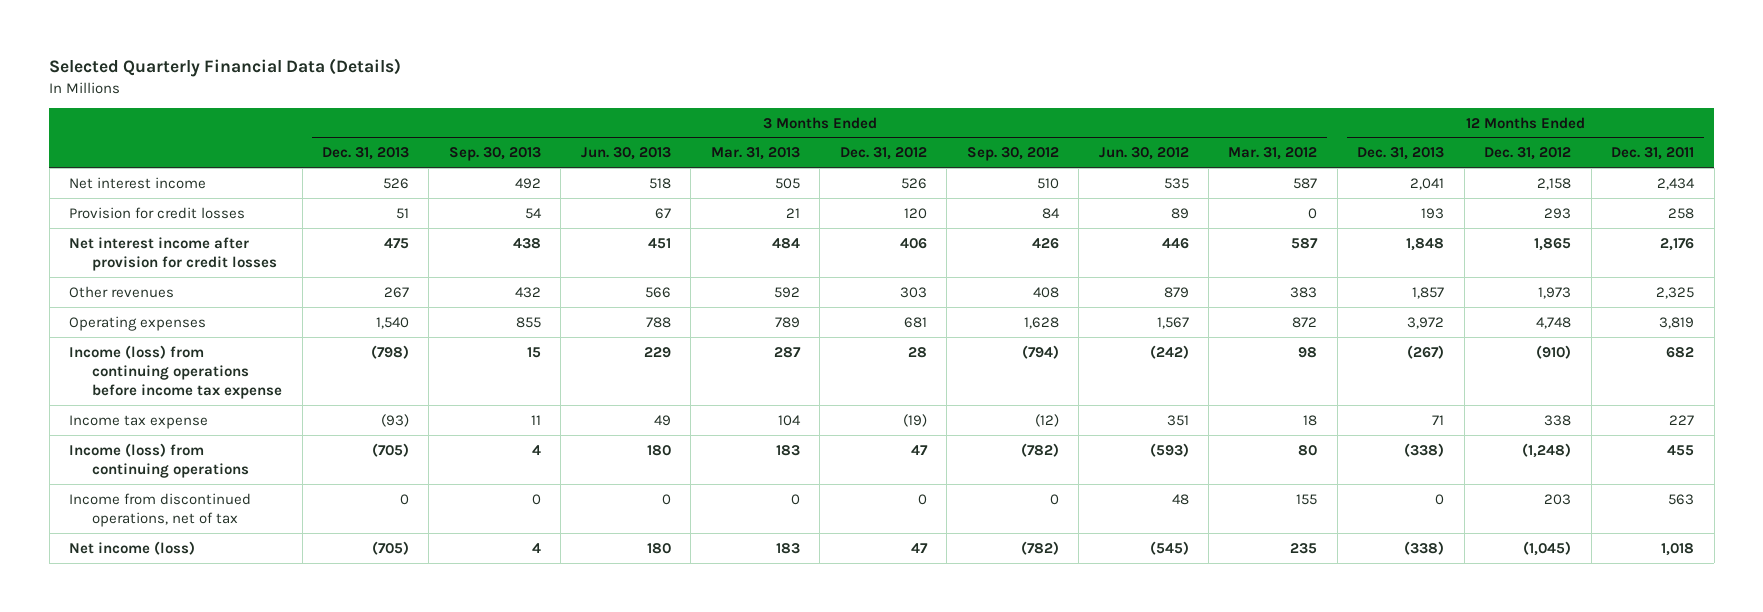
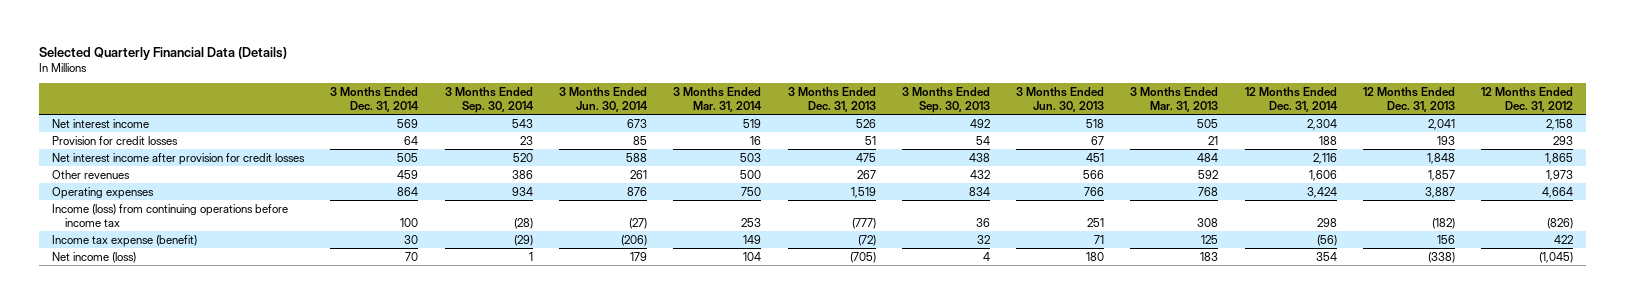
[839,147,927,161] Dec. 31, 2012 -> none
[966,147,1059,162] Sep. 30, 2012 -> none
[1098,147,1189,161] Jun. 30, 2012 -> none
[1228,147,1318,161] Mar. 31, 2012 -> none
[1611,147,1695,161] Dec. 31, 2011 -> none
none -> [330,86,420,112] 3 Months Ended Dec. 31, 2014
none -> [444,86,534,113] 3 Months Ended Sep. 30, 2014
none -> [558,86,648,112] 3 Months Ended Jun. 30, 2014
none -> [673,86,763,112] 3 Months Ended Mar. 31, 2014
none -> [1244,86,1338,112] 12 Months Ended Dec. 31, 2014
[68,442,250,478] Income (loss) from continuing operations -> none
[68,492,251,527] Income from discontinued operations, net of tax -> none
[375,316,409,329] 1,540 -> [850,186,876,198] 1,519
[515,316,541,328] 855 -> [968,186,990,196] 834
[645,316,671,328] 788 -> [1084,186,1105,196] 766
[774,316,800,328] 789 -> [1198,186,1219,196] 768
[1407,316,1445,329] 3,972 -> [1424,186,1455,198] 3,887
[1536,316,1572,329] 4,748 -> [1542,186,1574,198] 4,664
[68,344,283,399] Income (loss) from continuing operations before income tax expense -> [52,203,289,227] Income (loss) from continuing operations before income tax
[370,344,409,359] (798) -> [851,217,876,229] (777)
[526,346,541,358] 15 -> [975,217,990,227] 36
[643,346,671,358] 229 -> [1087,217,1105,227] 251
[773,346,801,358] 287 -> [1197,217,1219,227] 308
[1407,344,1445,359] (267) -> [1431,217,1455,229] (182)
[1536,344,1572,359] (910) -> [1547,217,1574,229] (826)
[68,414,208,429] Income tax expense -> [52,234,198,247] Income tax expense (benefit)
[380,413,409,427] (93) -> [857,234,876,246] (72)
[530,414,541,425] 11 -> [976,234,990,244] 32
[653,414,671,426] 49 -> [1094,234,1105,244] 71
[777,414,801,426] 104 -> [1201,234,1219,244] 125
[1432,414,1445,425] 71 -> [1436,234,1455,244] 156
[1544,414,1572,426] 338 -> [1554,234,1574,244] 422

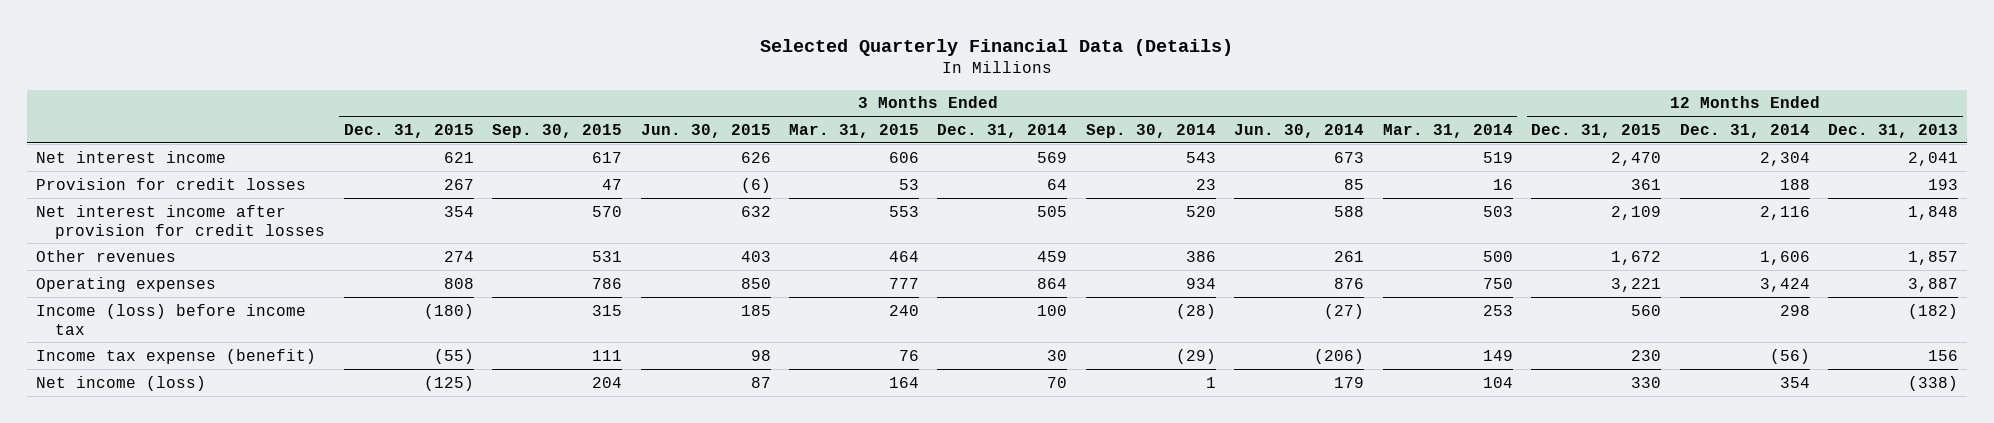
[787,86,876,112] 3 Months Ended Dec. 31, 2013 -> none
[901,86,990,113] 3 Months Ended Sep. 30, 2013 -> none
[1016,86,1105,112] 3 Months Ended Jun. 30, 2013 -> none
[1130,86,1219,112] 3 Months Ended Mar. 31, 2013 -> none
[1481,86,1574,112] 12 Months Ended Dec. 31, 2012 -> none
none -> [343,123,474,138] Dec. 31, 2015
none -> [492,123,623,138] Sep. 30, 2015
none -> [640,123,771,138] Jun. 30, 2015
none -> [789,123,920,138] Mar. 31, 2015
none -> [1531,123,1662,138] Dec. 31, 2015
[52,203,289,227] Income (loss) from continuing operations before income tax -> [35,303,306,335] Income (loss) before income tax

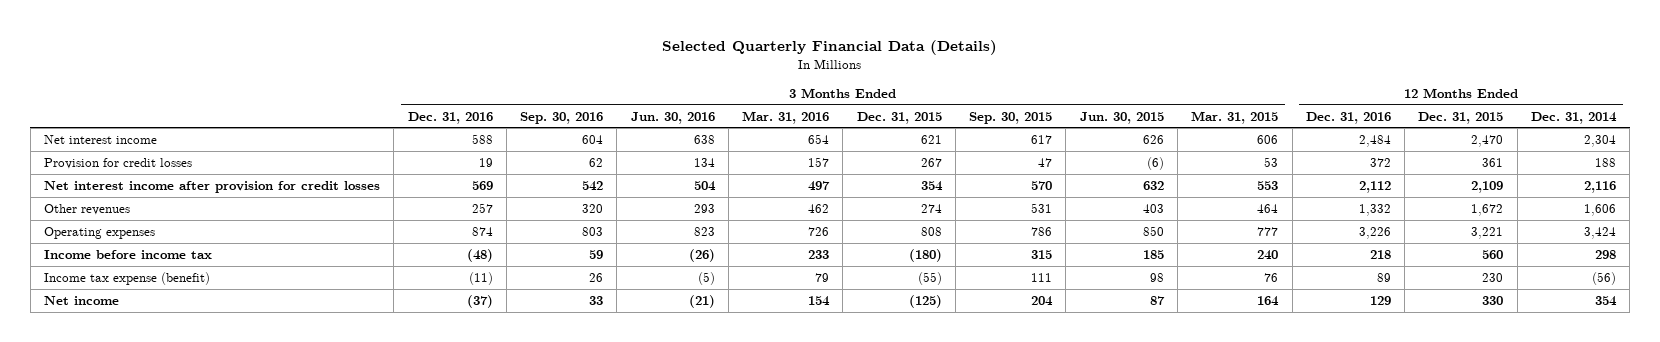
[937,123,1068,138] Dec. 31, 2014 -> none
[1085,123,1216,138] Sep. 30, 2014 -> none
[1234,123,1365,138] Jun. 30, 2014 -> none
[1382,123,1513,138] Mar. 31, 2014 -> none
[1828,123,1959,138] Dec. 31, 2013 -> none
none -> [407,111,493,124] Dec. 31, 2016
none -> [520,111,604,124] Sep. 30, 2016
none -> [630,111,715,124] Jun. 30, 2016
none -> [742,110,830,124] Mar. 31, 2016
none -> [1305,111,1391,124] Dec. 31, 2016
[35,303,306,335] Income (loss) before income tax -> [44,249,213,259] Income before income tax
[35,375,206,391] Net income (loss) -> [44,295,120,305] Net income

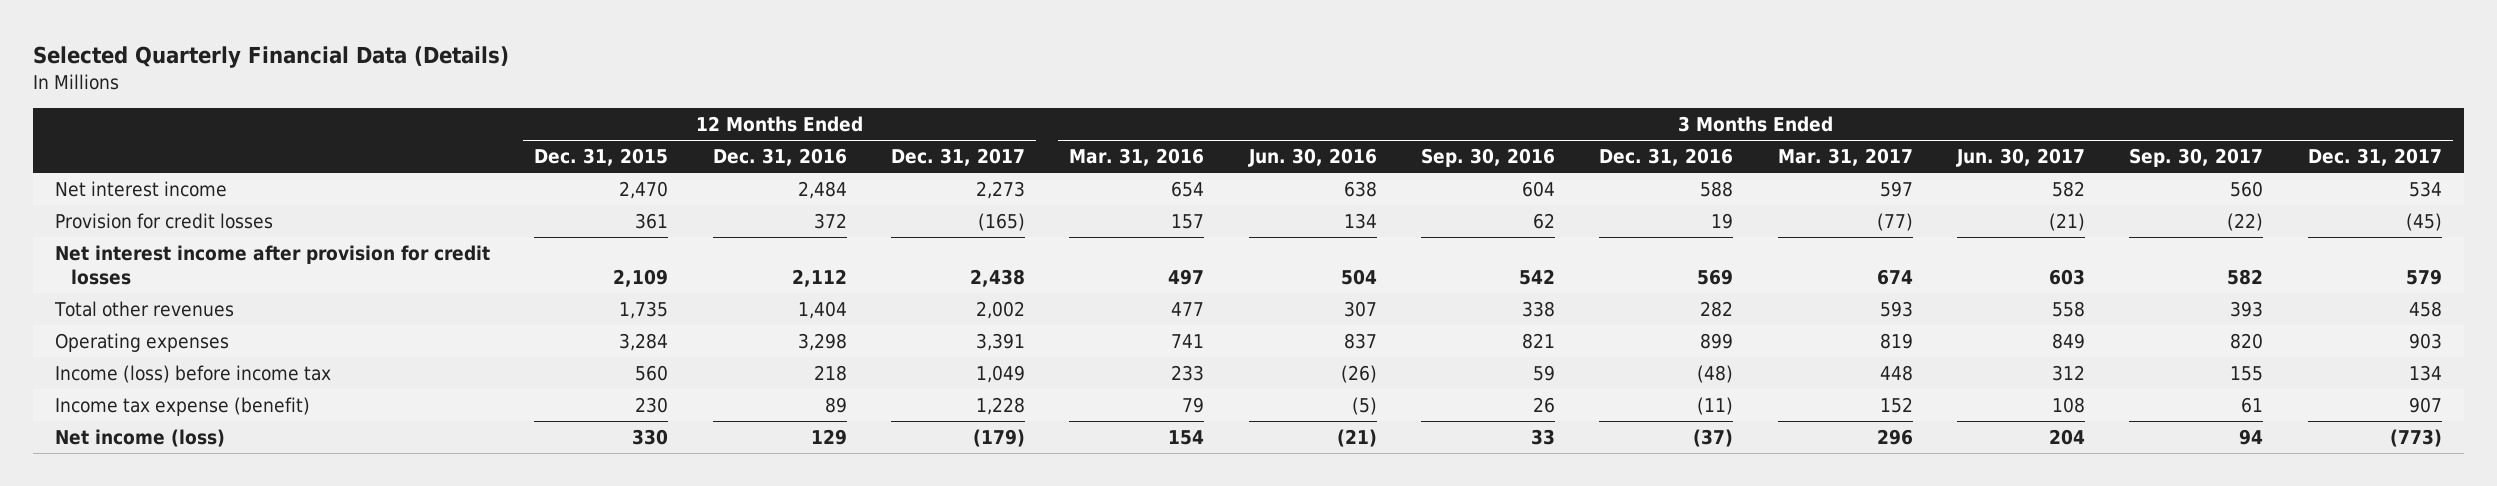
[856,111,942,124] Dec. 31, 2015 -> none
[969,111,1053,124] Sep. 30, 2015 -> none
[1079,111,1164,124] Jun. 30, 2015 -> none
[1191,110,1279,124] Mar. 31, 2015 -> none
[1530,111,1617,124] Dec. 31, 2014 -> none
none -> [891,148,1026,167] Dec. 31, 2017
none -> [1777,148,1913,167] Mar. 31, 2017
none -> [1956,148,2086,168] Jun. 30, 2017
none -> [2129,148,2264,168] Sep. 30, 2017
none -> [2307,148,2442,167] Dec. 31, 2017
[44,203,131,215] Other revenues -> [54,301,235,318] Total other revenues
[471,202,493,213] 257 -> [1700,301,1734,318] 282
[582,203,604,213] 320 -> [1522,301,1556,318] 338
[693,203,715,213] 293 -> [1343,301,1377,318] 307
[808,203,830,213] 462 -> [1171,302,1205,317] 477
[1358,203,1391,216] 1,332 -> [797,301,847,320] 1,404
[1471,203,1504,216] 1,672 -> [619,301,669,320] 1,735
[471,226,493,236] 874 -> [1700,333,1734,350] 899
[582,226,604,236] 803 -> [1522,333,1556,350] 821
[693,226,715,236] 823 -> [1343,333,1377,350] 837
[808,226,830,236] 726 -> [1171,334,1205,349] 741
[1358,226,1391,239] 3,226 -> [797,333,847,352] 3,298
[1471,226,1504,239] 3,221 -> [619,333,669,352] 3,284
[44,249,213,259] Income before income tax -> [55,365,332,384] Income (loss) before income tax
[44,295,120,305] Net income -> [55,429,226,448] Net income (loss)

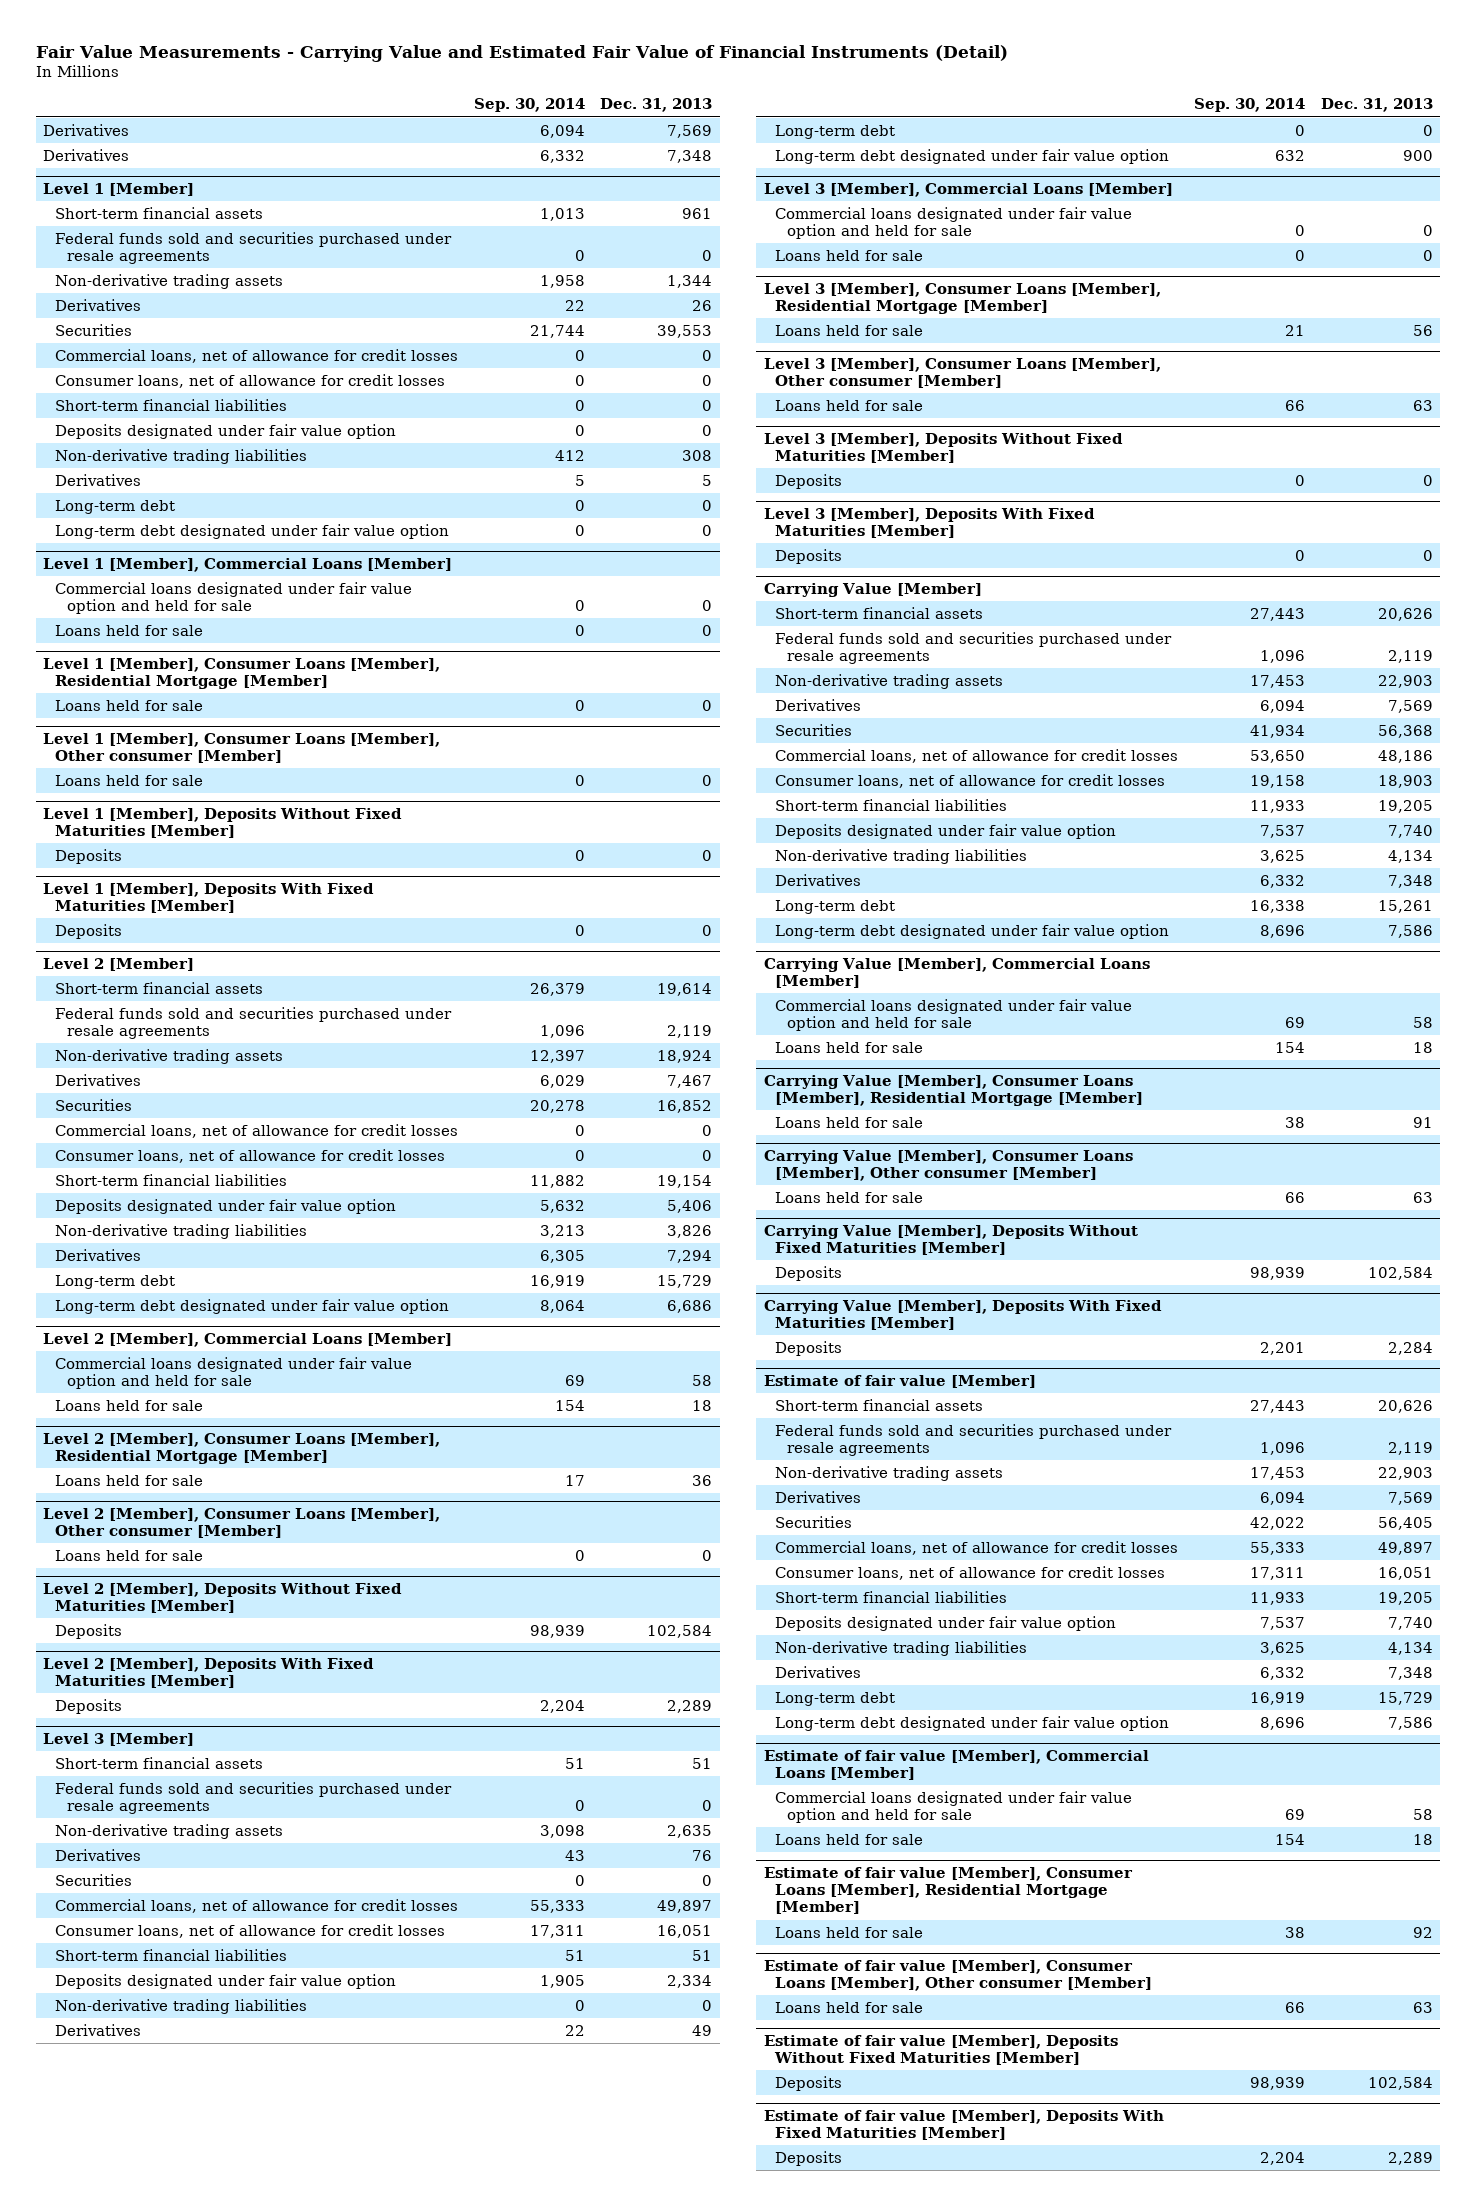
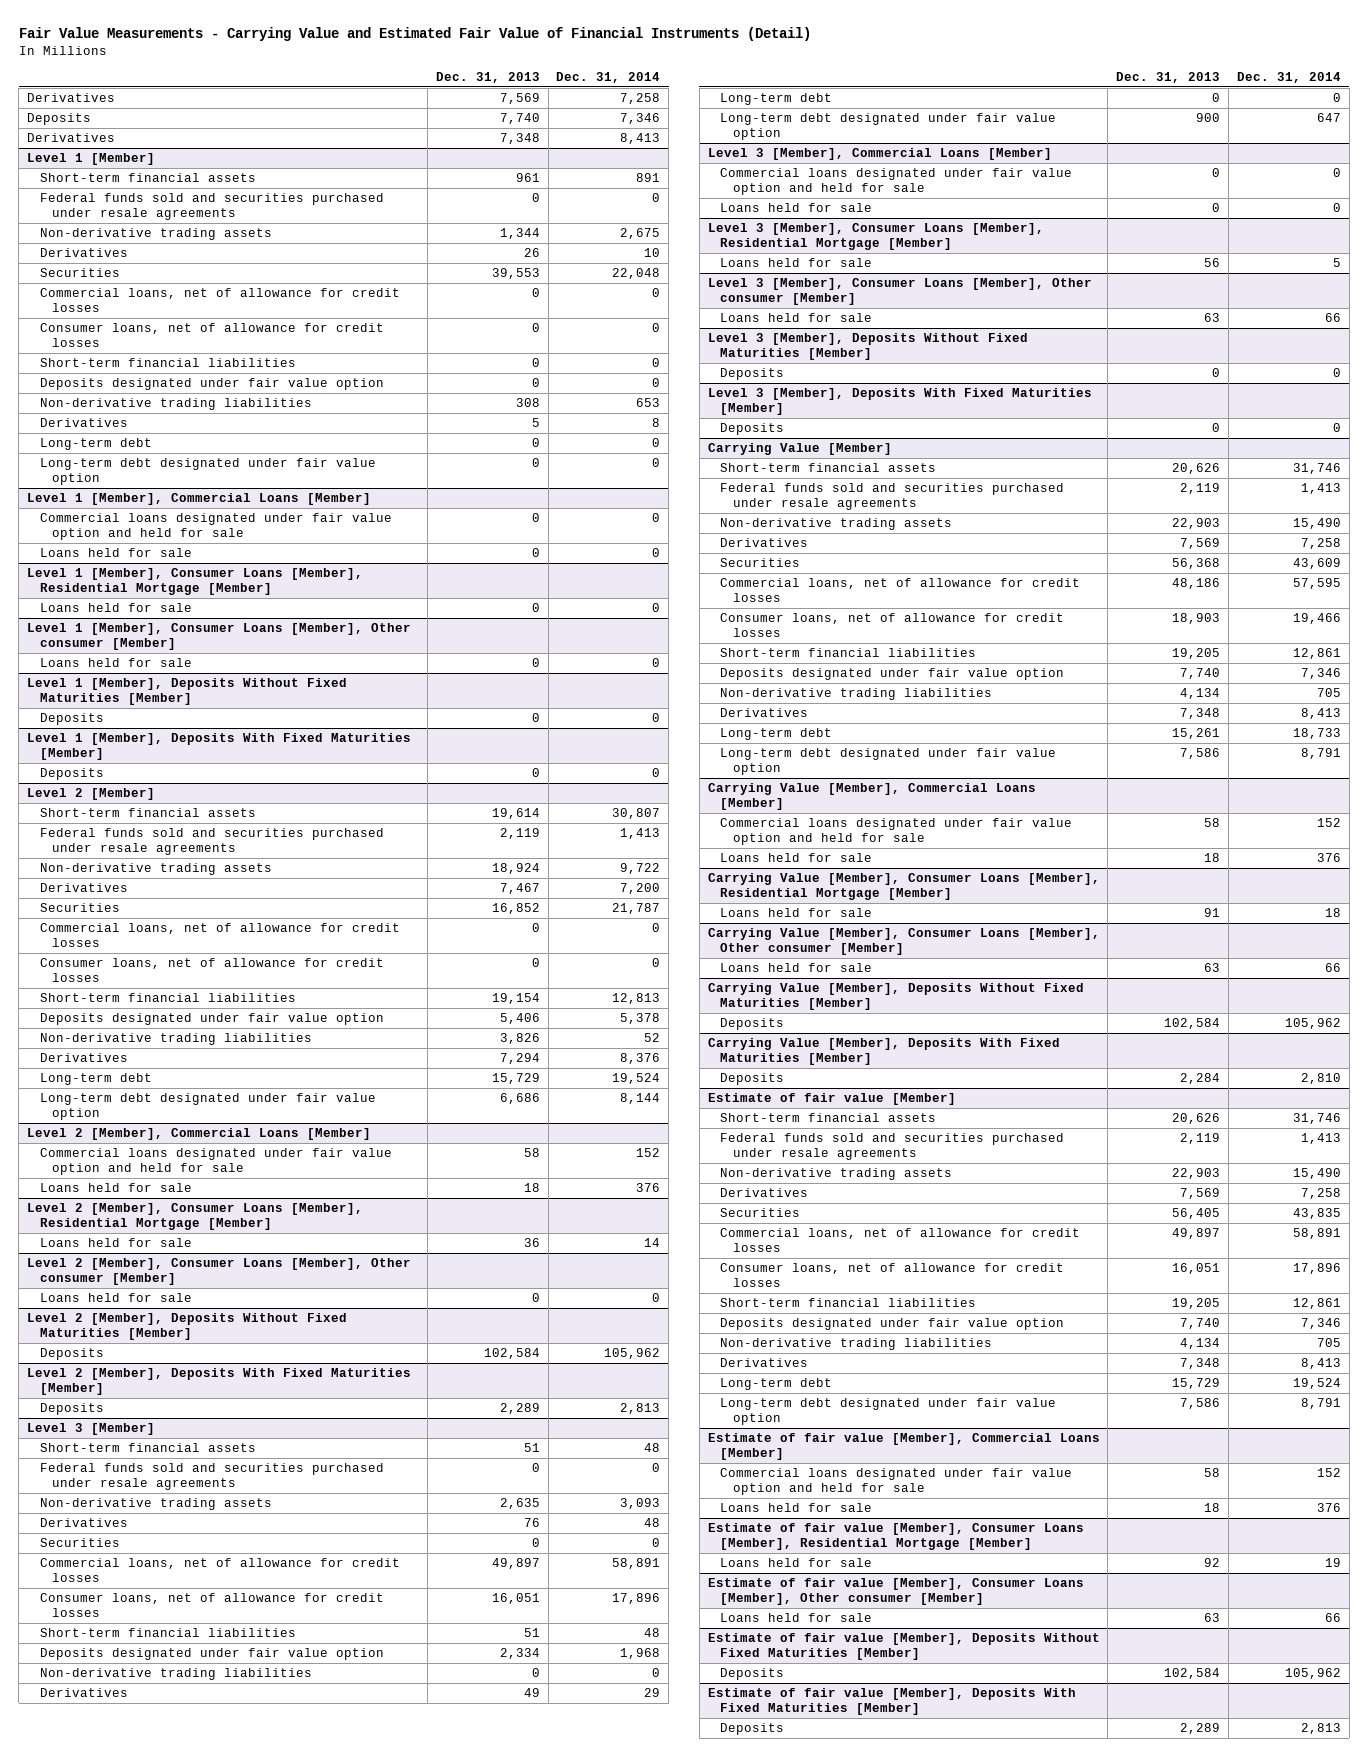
[473,98,585,113] Sep. 30, 2014 -> none
none -> [556,71,661,83] Dec. 31, 2014
none -> [27,113,92,126] Deposits

